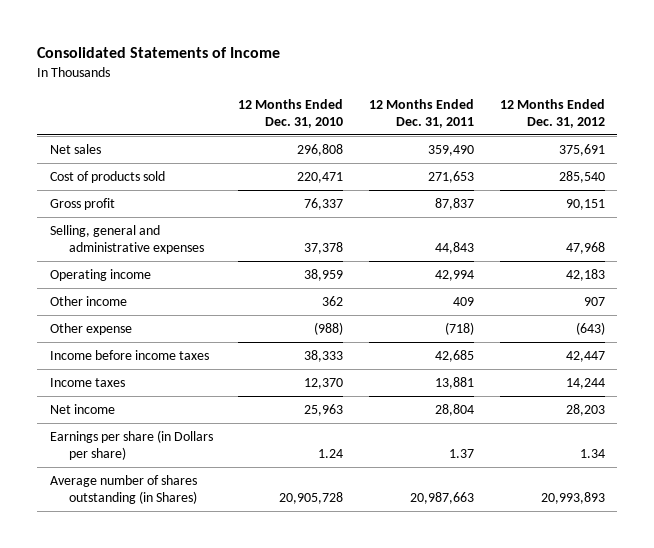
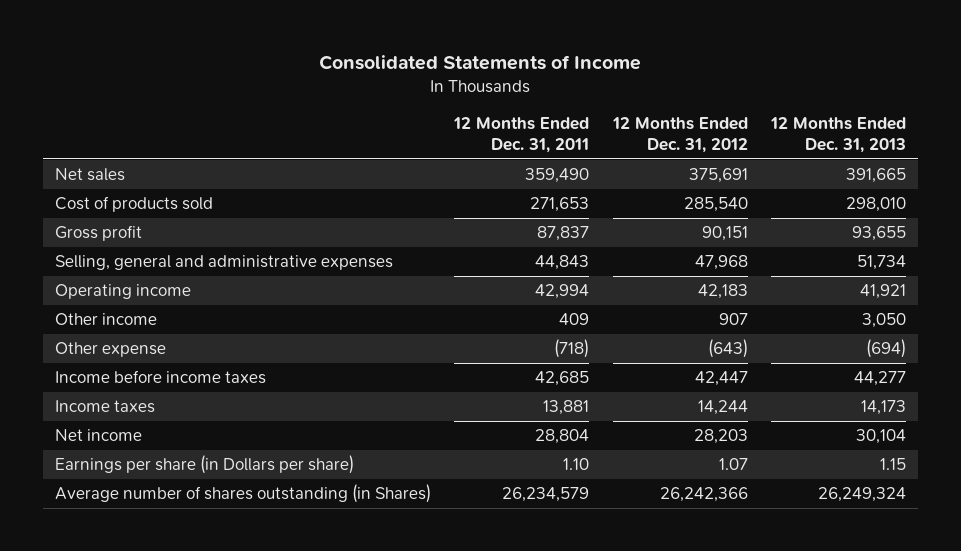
[238,98,344,128] 12 Months Ended Dec. 31, 2010 -> none
none -> [769,116,906,153] 12 Months Ended Dec. 31, 2013
[448,448,474,458] 1.37 -> [563,458,590,471] 1.10
[579,448,605,458] 1.34 -> [718,458,748,471] 1.07
[409,491,474,504] 20,987,663 -> [502,487,590,503] 26,234,579
[540,491,605,504] 20,993,893 -> [659,487,748,503] 26,242,366

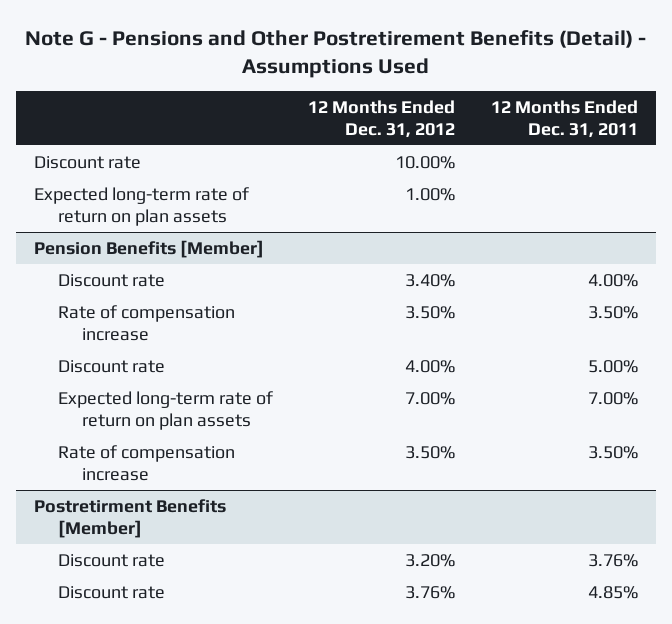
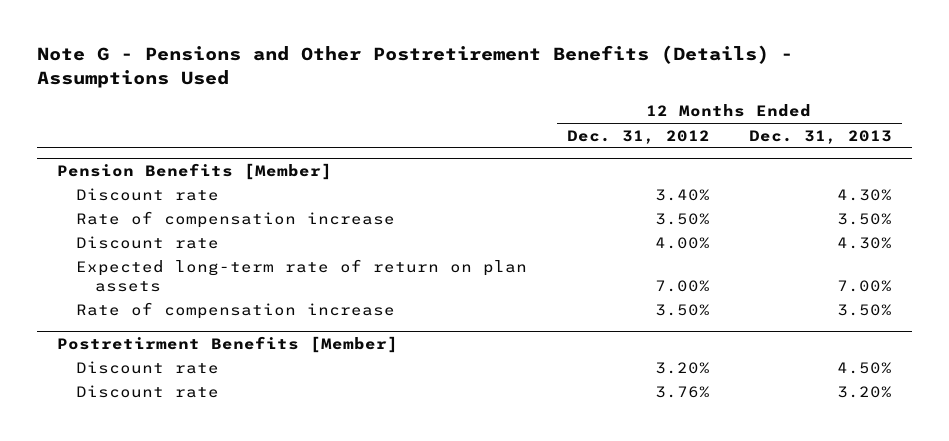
[24,29,646,78] Note G - Pensions and Other Postretirement Benefits (Detail) - Assumptions Used -> [36,45,793,88] Note G - Pensions and Other Postretirement Benefits (Details) - Assumptions Used
[490,99,638,138] 12 Months Ended Dec. 31, 2011 -> none
none -> [749,129,893,144] Dec. 31, 2013
[34,155,142,169] Discount rate -> none
[34,186,250,226] Expected long-term rate of return on plan assets -> none

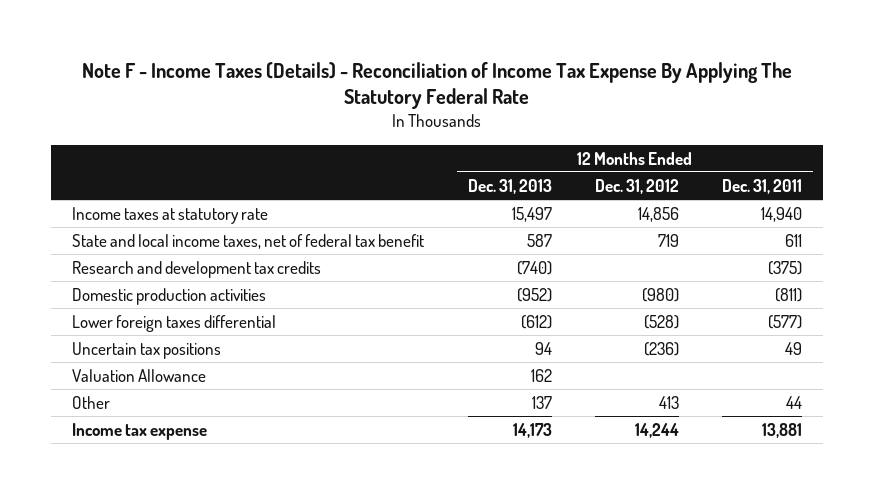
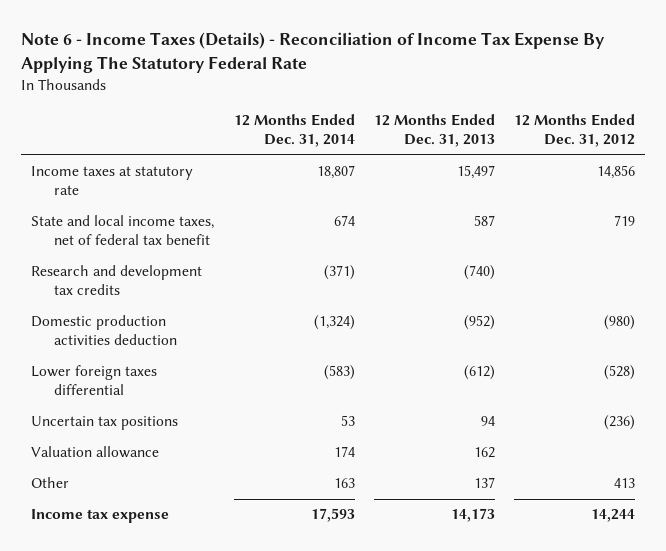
[82,61,793,110] Note F - Income Taxes (Details) - Reconciliation of Income Tax Expense By Applying The Statutory Federal Rate -> [21,32,606,73] Note 6 - Income Taxes (Details) - Reconciliation of Income Tax Expense By Applying The Statutory Federal Rate
[721,178,802,194] Dec. 31, 2011 -> none
none -> [233,114,355,148] 12 Months Ended Dec. 31, 2014
[72,287,267,305] Domestic production activities -> [31,315,177,346] Domestic production activities deduction
[72,368,207,382] Valuation Allowance -> [31,446,160,459] Valuation allowance

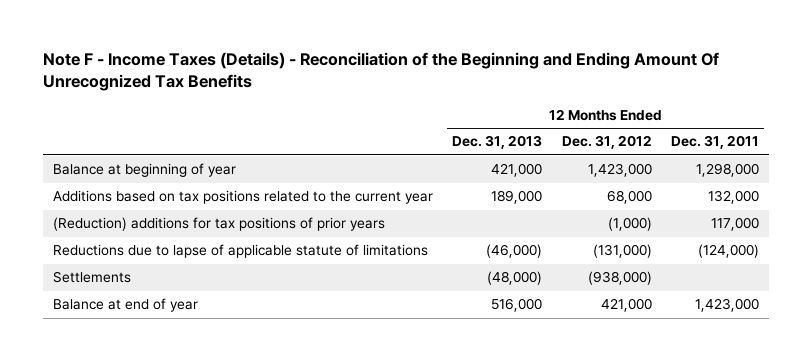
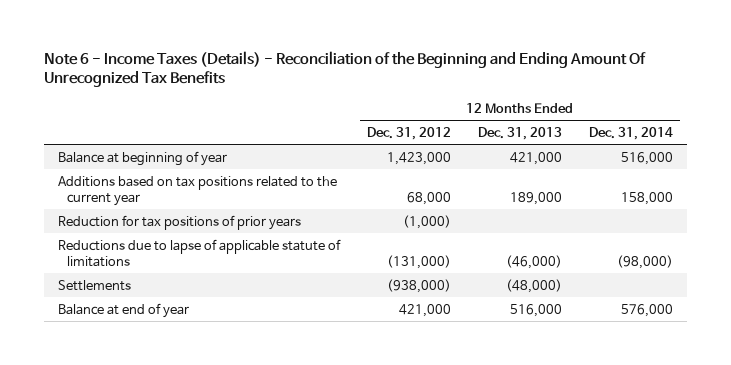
[42,52,719,92] Note F - Income Taxes (Details) - Reconciliation of the Beginning and Ending Amount Of Unrecognized Tax Benefits -> [44,50,647,88] Note 6 - Income Taxes (Details) - Reconciliation of the Beginning and Ending Amount Of Unrecognized Tax Benefits
[671,135,760,150] Dec. 31, 2011 -> none
none -> [589,126,674,140] Dec. 31, 2014
[52,217,385,232] (Reduction) additions for tax positions of prior years -> [57,214,301,230] Reduction for tax positions of prior years

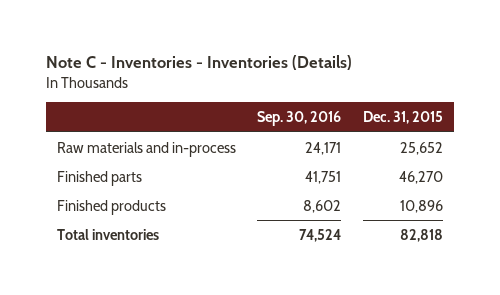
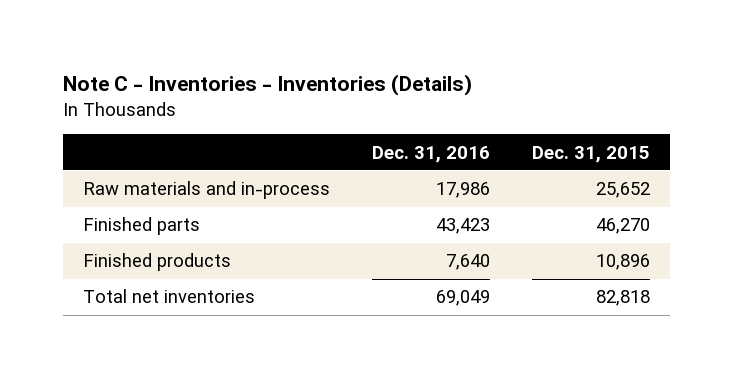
[257,111,342,127] Sep. 30, 2016 -> none
none -> [372,145,491,163] Dec. 31, 2016
[56,228,159,240] Total inventories -> [83,289,256,304] Total net inventories

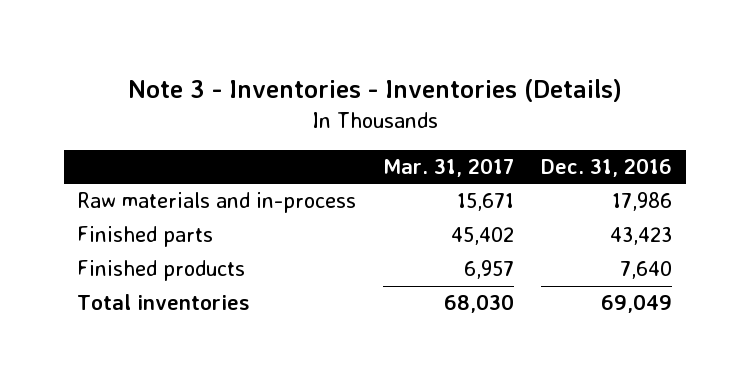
[62,74,472,97] Note C - Inventories - Inventories (Details) -> [127,78,622,102] Note 3 - Inventories - Inventories (Details)
[531,145,650,163] Dec. 31, 2015 -> none
none -> [383,158,515,178] Mar. 31, 2017
[83,289,256,304] Total net inventories -> [77,294,251,311] Total inventories

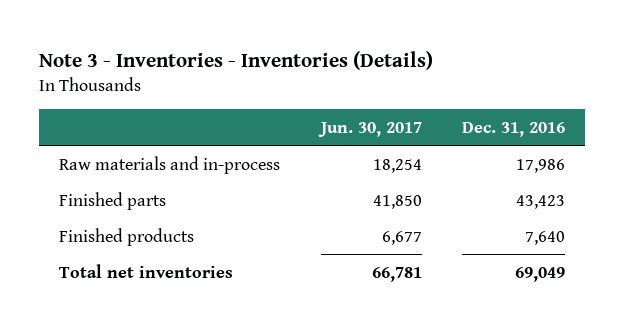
[383,158,515,178] Mar. 31, 2017 -> none
none -> [317,121,422,137] Jun. 30, 2017
[77,294,251,311] Total inventories -> [59,263,234,278] Total net inventories

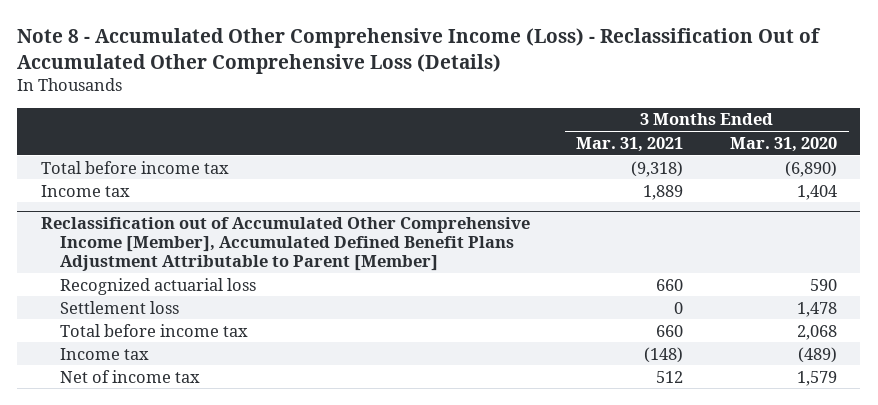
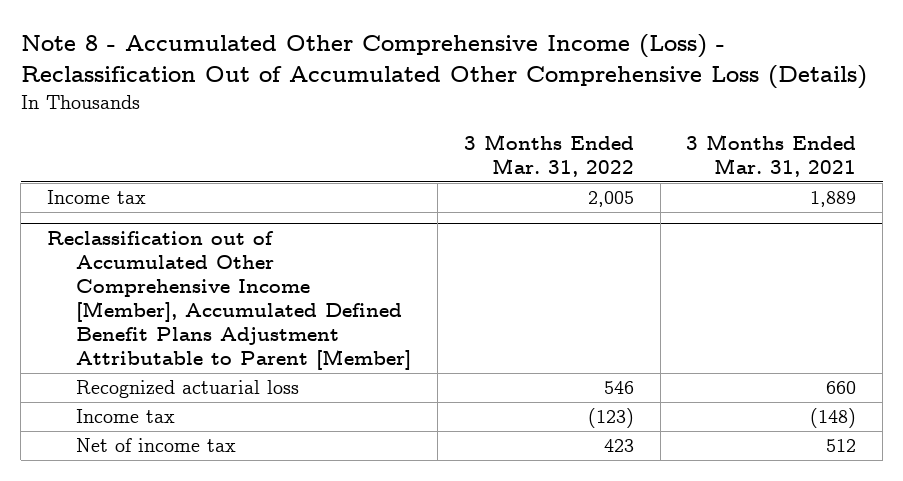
[730,136,838,152] Mar. 31, 2020 -> none
none -> [463,134,634,178] 3 Months Ended Mar. 31, 2022
[40,160,229,174] Total before income tax -> none
[59,300,179,314] Settlement loss -> none
[59,323,248,337] Total before income tax -> none

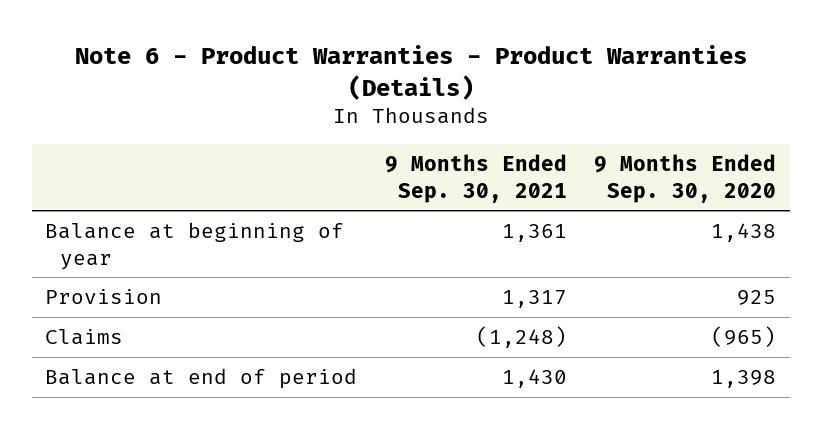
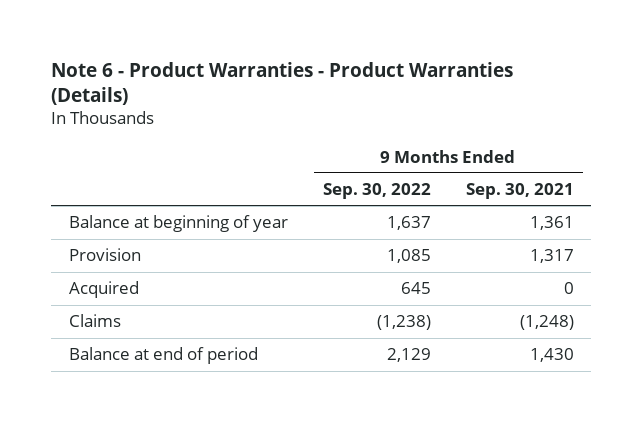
[594,154,777,203] 9 Months Ended Sep. 30, 2020 -> none
none -> [322,183,431,200] Sep. 30, 2022
none -> [68,281,139,299] Acquired

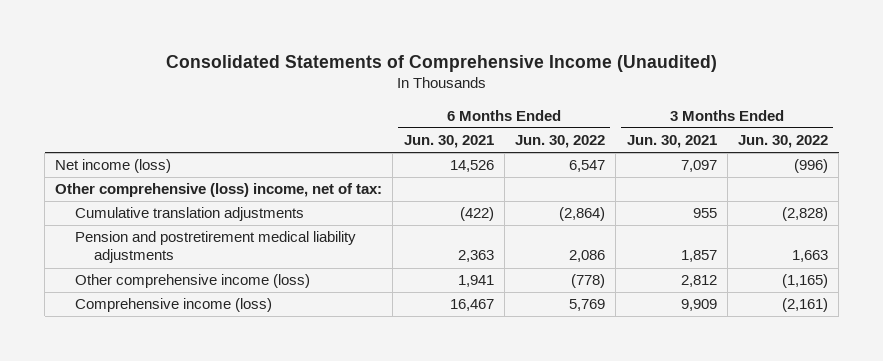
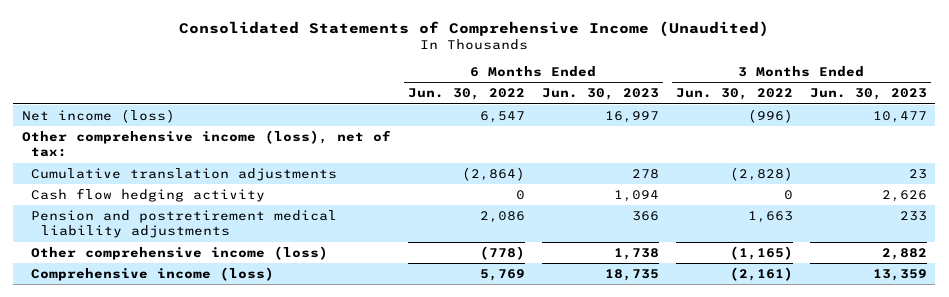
[403,135,494,149] Jun. 30, 2021 -> none
[626,135,717,149] Jun. 30, 2021 -> none
none -> [541,88,659,101] Jun. 30, 2023
none -> [809,88,927,101] Jun. 30, 2023
[55,183,383,198] Other comprehensive (loss) income, net of tax: -> [21,129,391,158] Other comprehensive income (loss), net of tax:
none -> [31,187,266,202] Cash flow hedging activity

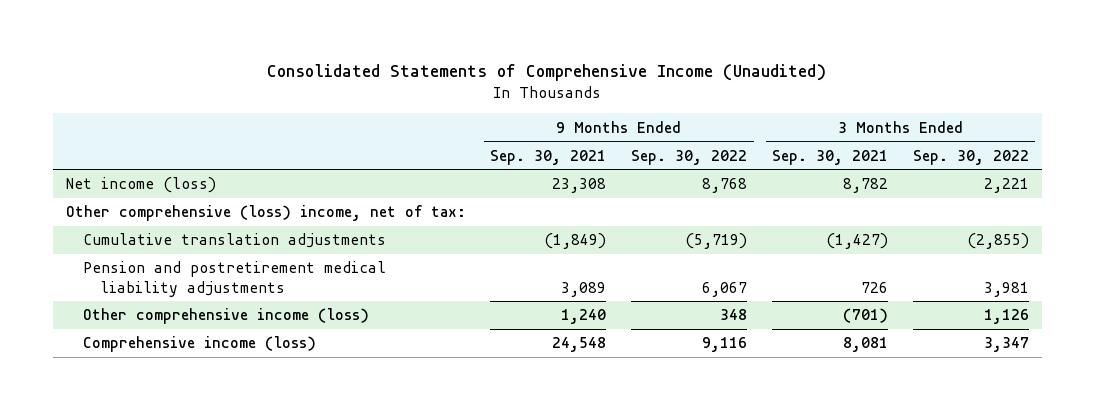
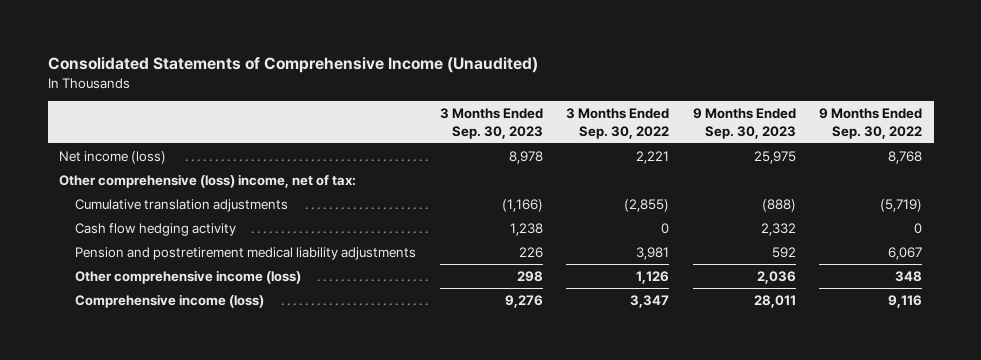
[490,149,607,165] Sep. 30, 2021 -> none
[772,149,889,165] Sep. 30, 2021 -> none
none -> [439,108,543,139] 3 Months Ended Sep. 30, 2023
none -> [692,108,796,139] 9 Months Ended Sep. 30, 2023
none -> [75,223,237,237] Cash flow hedging activity

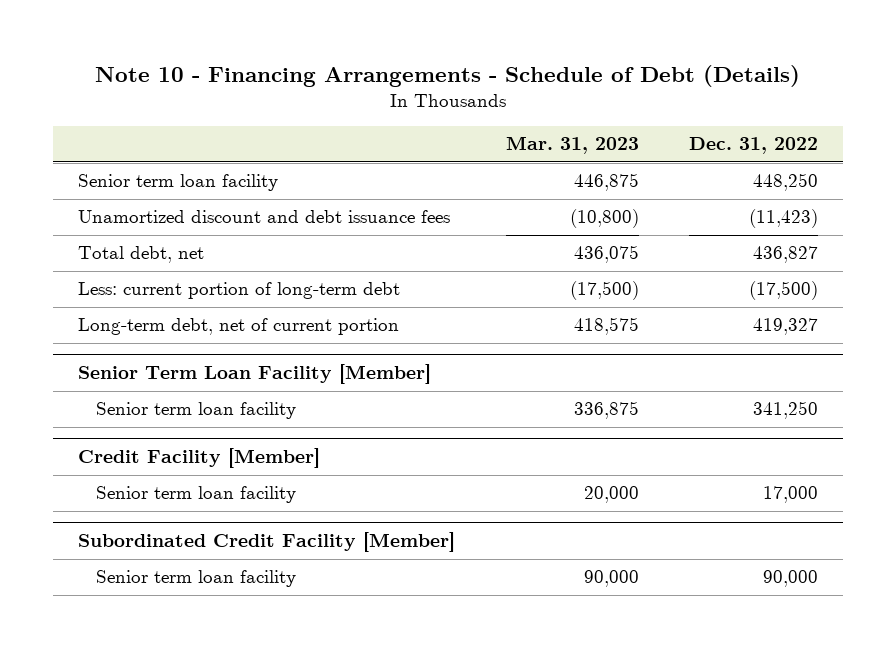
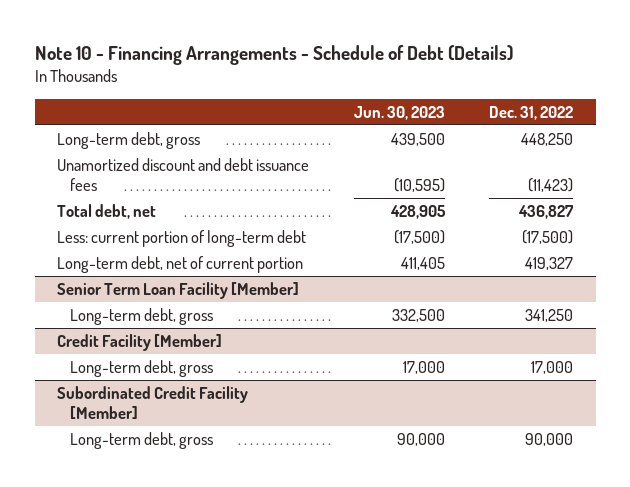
[505,136,639,155] Mar. 31, 2023 -> none
none -> [353,105,445,120] Jun. 30, 2023
[78,174,279,192] Senior term loan facility -> [57,132,201,150] Long-term debt, gross
[96,402,297,420] Senior term loan facility -> [69,308,213,326] Long-term debt, gross
[96,486,297,504] Senior term loan facility -> [69,360,213,378] Long-term debt, gross
[96,570,297,588] Senior term loan facility -> [69,432,213,450] Long-term debt, gross

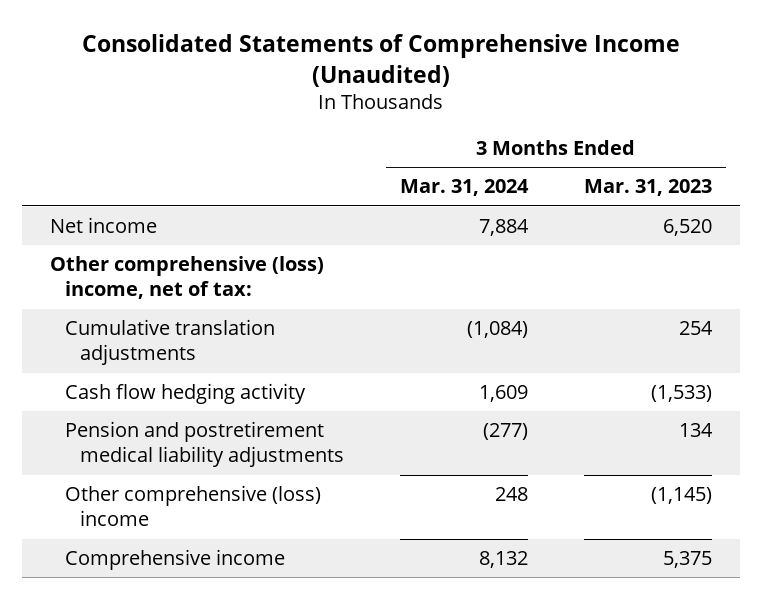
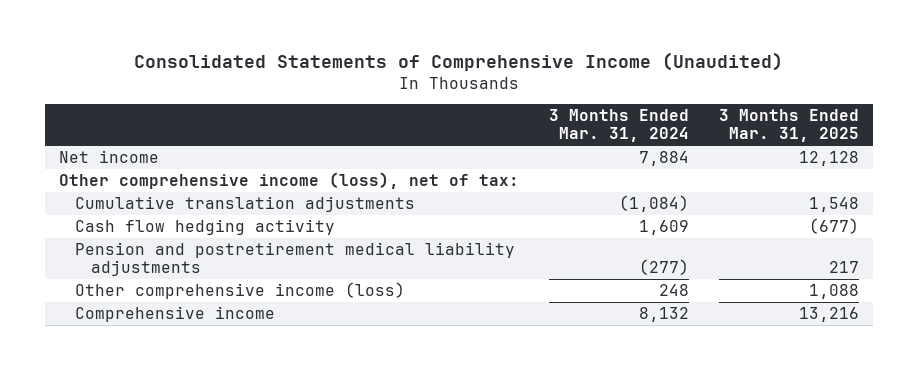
[583,179,712,197] Mar. 31, 2023 -> none
none -> [718,109,859,143] 3 Months Ended Mar. 31, 2025
[49,256,324,300] Other comprehensive (loss) income, net of tax: -> [59,172,520,190] Other comprehensive income (loss), net of tax:
[65,485,322,527] Other comprehensive (loss) income -> [74,282,405,300] Other comprehensive income (loss)

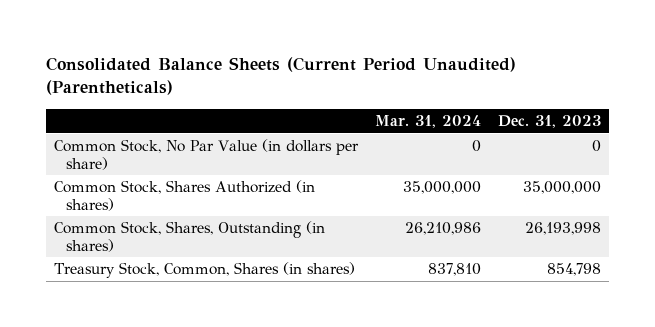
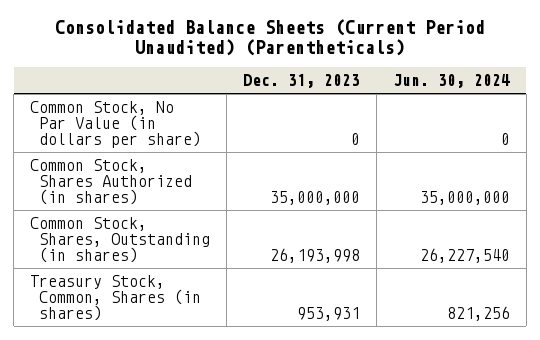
[375,115,482,129] Mar. 31, 2024 -> none
none -> [392,74,510,89] Jun. 30, 2024
[546,263,601,277] 854,798 -> [297,307,361,322] 953,931

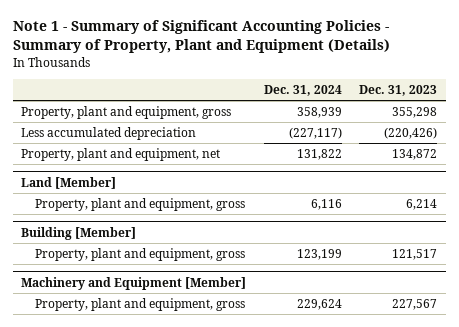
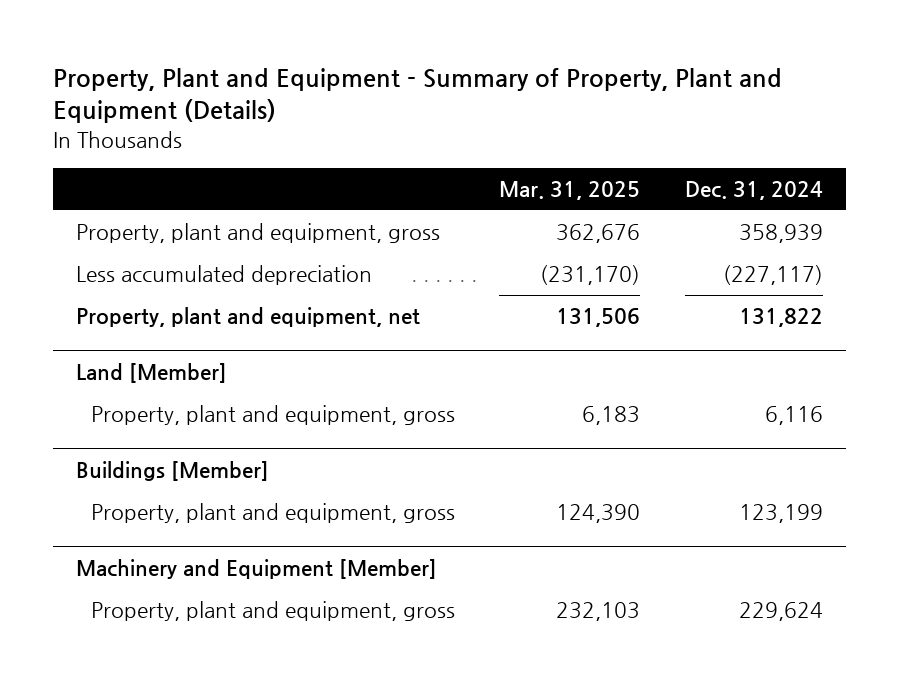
[12,20,390,54] Note 1 - Summary of Significant Accounting Policies - Summary of Property, Plant and Equipment (Details) -> [53,67,783,124] Property, Plant and Equipment - Summary of Property, Plant and Equipment (Details)
[359,84,438,96] Dec. 31, 2023 -> none
none -> [499,181,641,201] Mar. 31, 2025
[21,226,137,240] Building [Member] -> [75,460,269,481] Buildings [Member]

